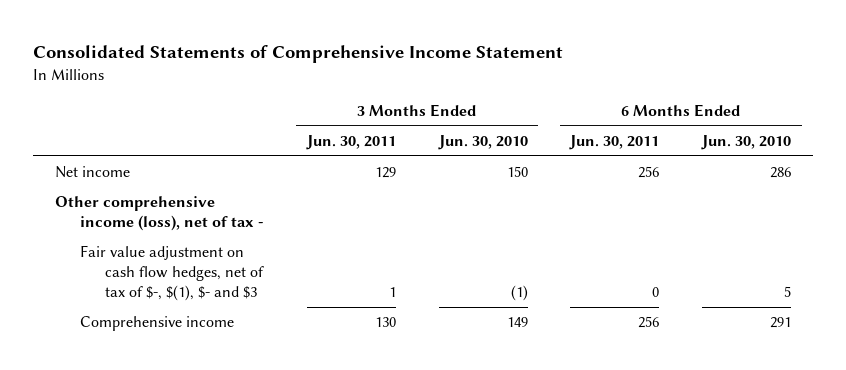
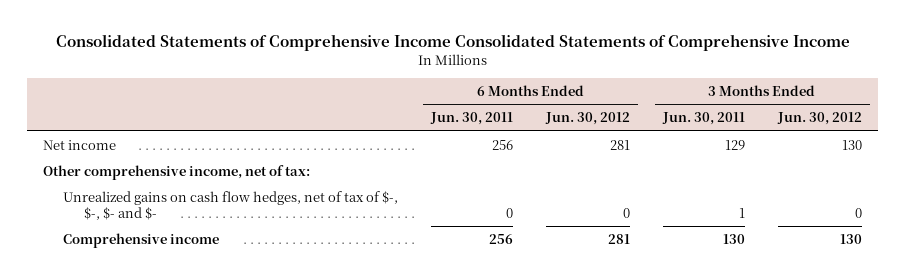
[33,45,564,64] Consolidated Statements of Comprehensive Income Statement -> [55,34,850,52] Consolidated Statements of Comprehensive Income Consolidated Statements of Comprehensive Income
[437,135,528,151] Jun. 30, 2010 -> none
[701,135,792,151] Jun. 30, 2010 -> none
none -> [545,112,631,126] Jun. 30, 2012
none -> [776,112,862,126] Jun. 30, 2012
[54,196,264,232] Other comprehensive income (loss), net of tax - -> [43,164,311,180] Other comprehensive income, net of tax:
[79,245,265,302] Fair value adjustment on cash flow hedges, net of tax of $-, $(1), $- and $3 -> [63,190,399,221] Unrealized gains on cash flow hedges, net of tax of $-, $-, $- and $-

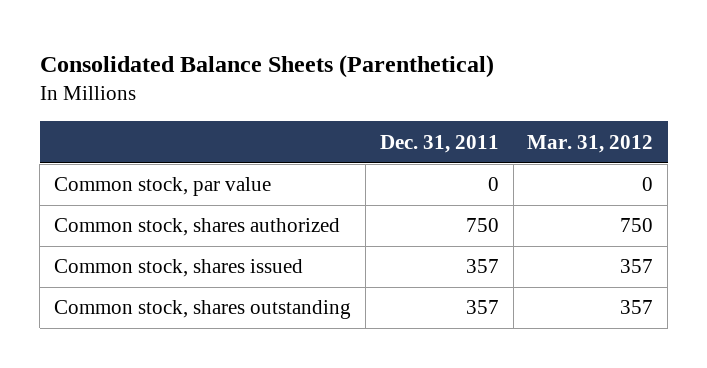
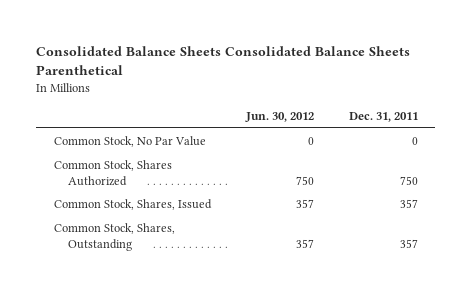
[39,55,494,79] Consolidated Balance Sheets (Parenthetical) -> [36,45,411,75] Consolidated Balance Sheets Consolidated Balance Sheets Parenthetical
[527,134,654,153] Mar. 31, 2012 -> none
none -> [244,111,314,122] Jun. 30, 2012
[54,177,272,197] Common stock, par value -> [53,135,206,147] Common Stock, No Par Value
[54,218,341,237] Common stock, shares authorized -> [53,159,172,186] Common Stock, Shares Authorized
[54,259,304,278] Common stock, shares issued -> [53,198,212,210] Common Stock, Shares, Issued
[54,300,352,320] Common stock, shares outstanding -> [53,222,175,251] Common Stock, Shares, Outstanding

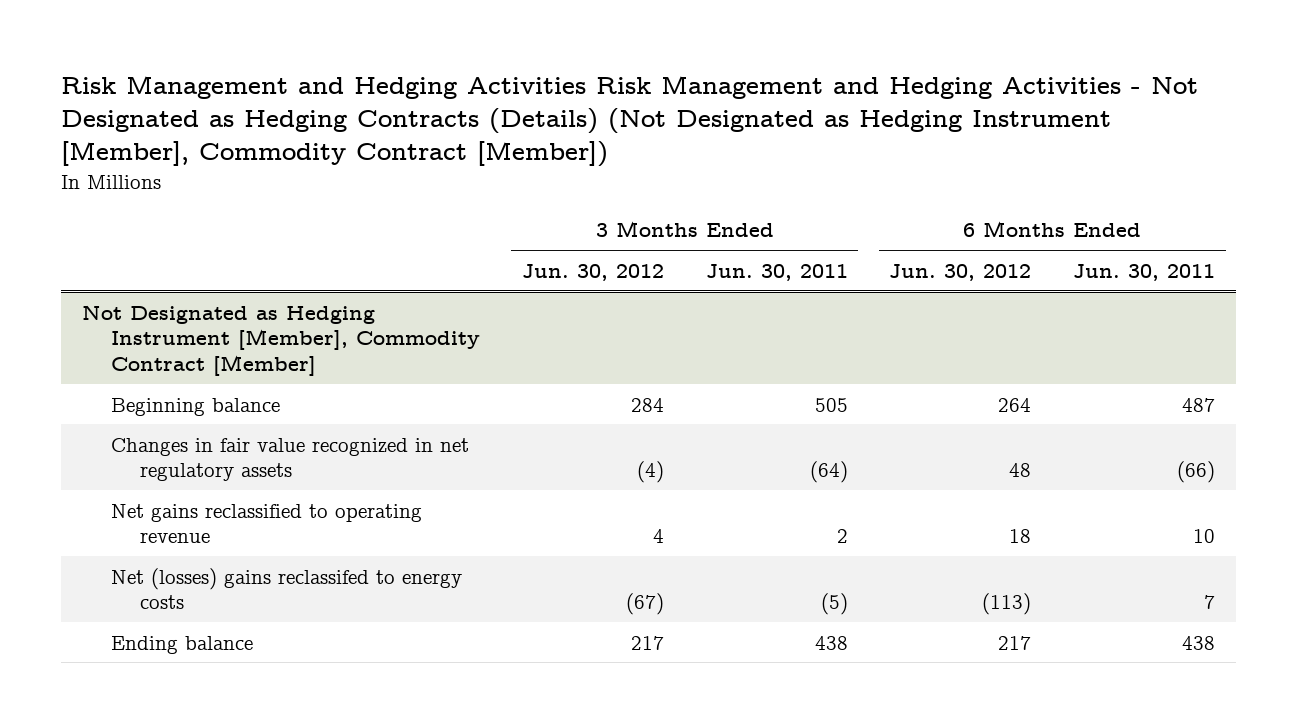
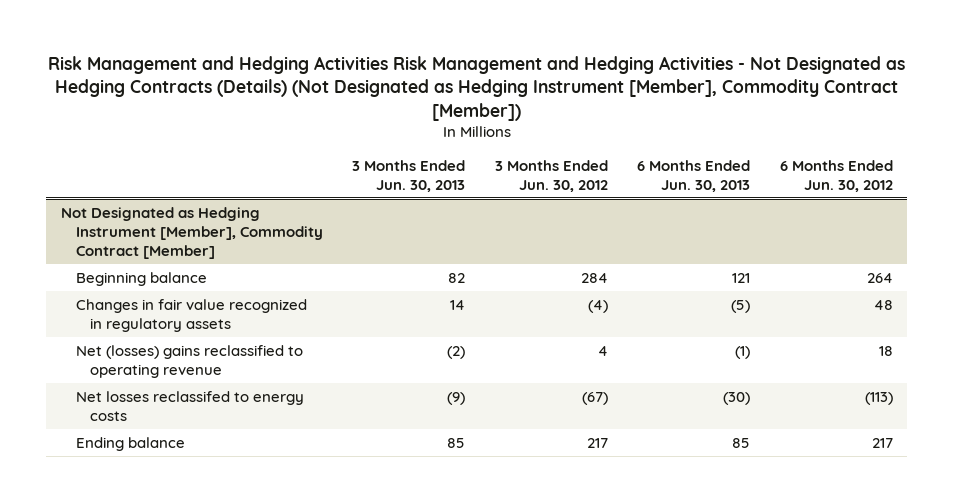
[705,263,848,281] Jun. 30, 2011 -> none
[1073,263,1216,281] Jun. 30, 2011 -> none
none -> [352,159,466,192] 3 Months Ended Jun. 30, 2013
none -> [637,159,751,192] 6 Months Ended Jun. 30, 2013
[110,437,469,482] Changes in fair value recognized in net regulatory assets -> [75,298,307,332] Changes in fair value recognized in regulatory assets
[110,503,422,544] Net gains reclassified to operating revenue -> [75,344,303,378] Net (losses) gains reclassified to operating revenue
[110,567,462,610] Net (losses) gains reclassifed to energy costs -> [75,390,304,421] Net losses reclassifed to energy costs

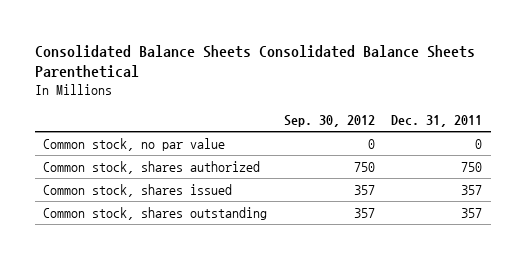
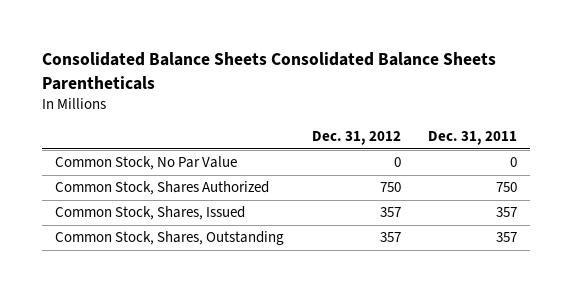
[34,44,475,79] Consolidated Balance Sheets Consolidated Balance Sheets Parenthetical -> [41,52,496,90] Consolidated Balance Sheets Consolidated Balance Sheets Parentheticals
[283,114,375,127] Sep. 30, 2012 -> none
none -> [311,131,401,146] Dec. 31, 2012
[43,138,226,152] Common stock, no par value -> [55,156,238,171] Common Stock, No Par Value
[43,161,261,175] Common stock, shares authorized -> [55,181,270,196] Common Stock, Shares Authorized
[43,184,233,198] Common stock, shares issued -> [55,206,246,221] Common Stock, Shares, Issued
[43,207,268,221] Common stock, shares outstanding -> [55,231,285,246] Common Stock, Shares, Outstanding

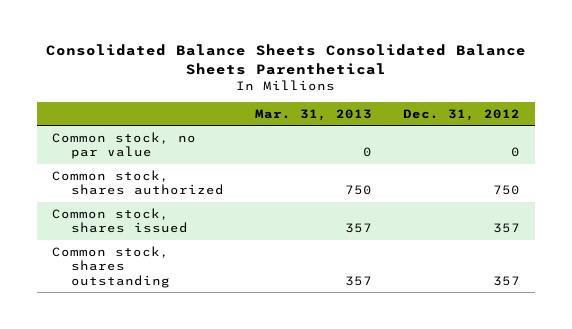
[41,52,496,90] Consolidated Balance Sheets Consolidated Balance Sheets Parentheticals -> [46,44,527,75] Consolidated Balance Sheets Consolidated Balance Sheets Parenthetical
[427,131,517,146] Dec. 31, 2011 -> none
none -> [254,108,372,121] Mar. 31, 2013
[55,156,238,171] Common Stock, No Par Value -> [52,131,197,160] Common stock, no par value
[55,181,270,196] Common Stock, Shares Authorized -> [52,169,224,196] Common stock, shares authorized
[55,206,246,221] Common Stock, Shares, Issued -> [52,207,188,234] Common stock, shares issued
[55,231,285,246] Common Stock, Shares, Outstanding -> [52,245,170,288] Common stock, shares outstanding

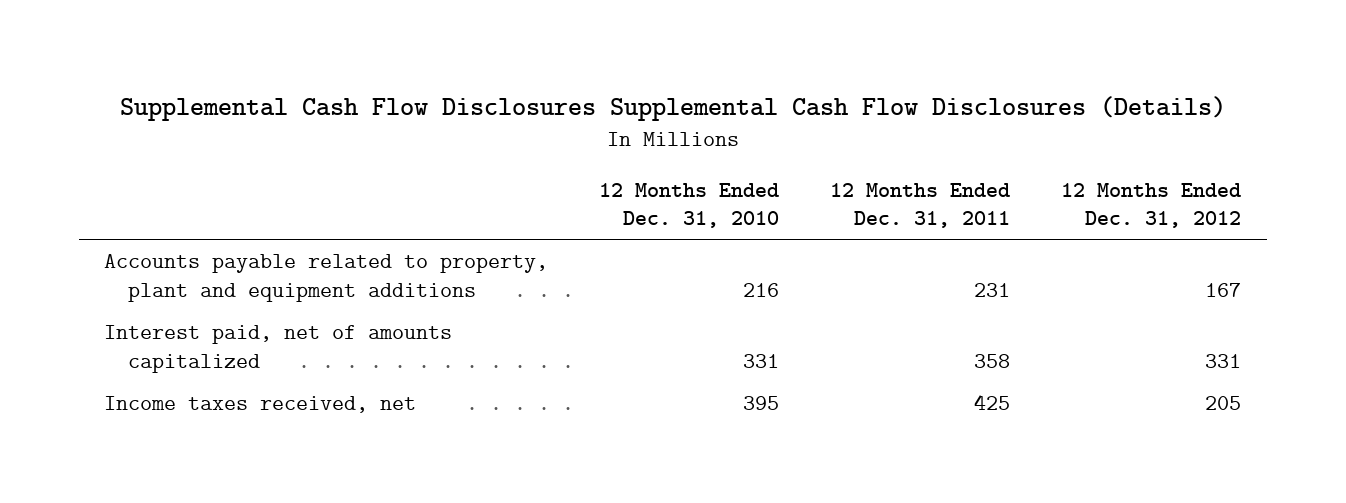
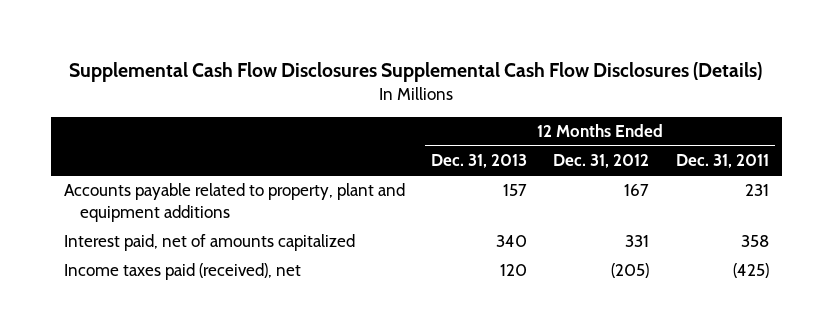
[599,182,780,229] 12 Months Ended Dec. 31, 2010 -> none
none -> [431,154,528,169] Dec. 31, 2013
[104,396,417,414] Income taxes received, net -> [64,263,302,281] Income taxes paid (received), net
[974,394,1011,411] 425 -> [732,263,769,279] (425)
[1205,396,1242,411] 205 -> [611,263,650,279] (205)

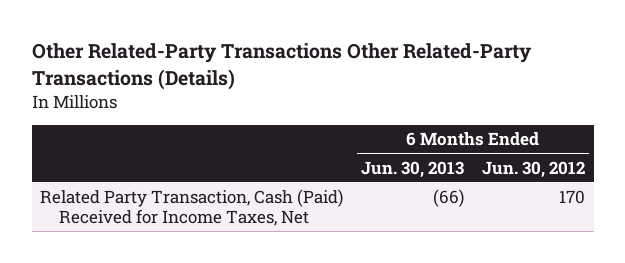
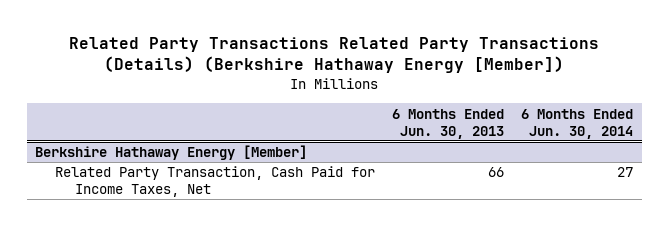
[31,43,532,90] Other Related-Party Transactions Other Related-Party Transactions (Details) -> [69,36,600,74] Related Party Transactions Related Party Transactions (Details) (Berkshire Hathaway Energy [Member])
[481,160,585,178] Jun. 30, 2012 -> none
none -> [521,108,634,139] 6 Months Ended Jun. 30, 2014
none -> [35,145,308,161] Berkshire Hathaway Energy [Member]
[40,189,344,227] Related Party Transaction, Cash (Paid) Received for Income Taxes, Net -> [55,166,376,198] Related Party Transaction, Cash Paid for Income Taxes, Net
[433,189,465,208] (66) -> [488,167,505,178] 66

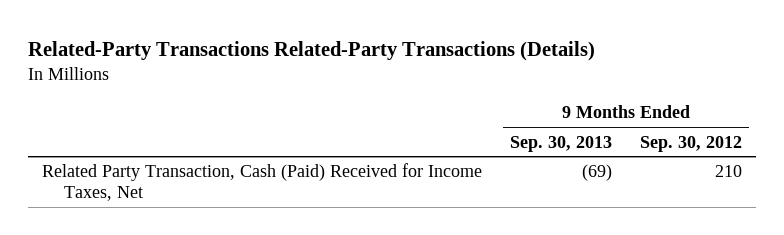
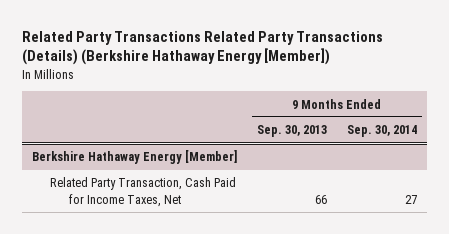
[28,40,596,61] Related-Party Transactions Related-Party Transactions (Details) -> [22,30,384,66] Related Party Transactions Related Party Transactions (Details) (Berkshire Hathaway Energy [Member])
[640,135,743,152] Sep. 30, 2012 -> none
none -> [346,125,417,138] Sep. 30, 2014
none -> [32,150,238,165] Berkshire Hathaway Energy [Member]
[42,163,483,202] Related Party Transaction, Cash (Paid) Received for Income Taxes, Net -> [50,177,237,207] Related Party Transaction, Cash Paid for Income Taxes, Net
[582,164,613,182] (69) -> [314,194,327,204] 66

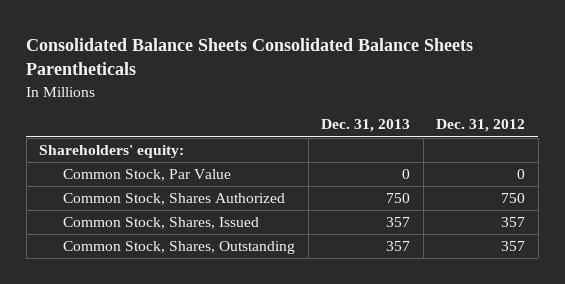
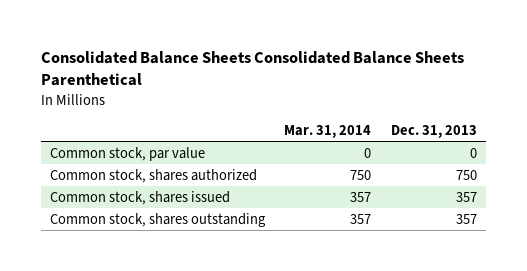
[26,37,474,76] Consolidated Balance Sheets Consolidated Balance Sheets Parentheticals -> [40,51,464,87] Consolidated Balance Sheets Consolidated Balance Sheets Parenthetical
[436,119,526,133] Dec. 31, 2012 -> none
none -> [284,125,372,139] Mar. 31, 2014
[39,145,185,159] Shareholders' equity: -> none
[63,169,232,182] Common Stock, Par Value -> [50,146,206,161] Common stock, par value
[63,193,286,206] Common Stock, Shares Authorized -> [50,168,258,183] Common stock, shares authorized
[63,217,260,230] Common Stock, Shares, Issued -> [50,190,231,205] Common stock, shares issued
[63,241,296,255] Common Stock, Shares, Outstanding -> [50,212,267,227] Common stock, shares outstanding

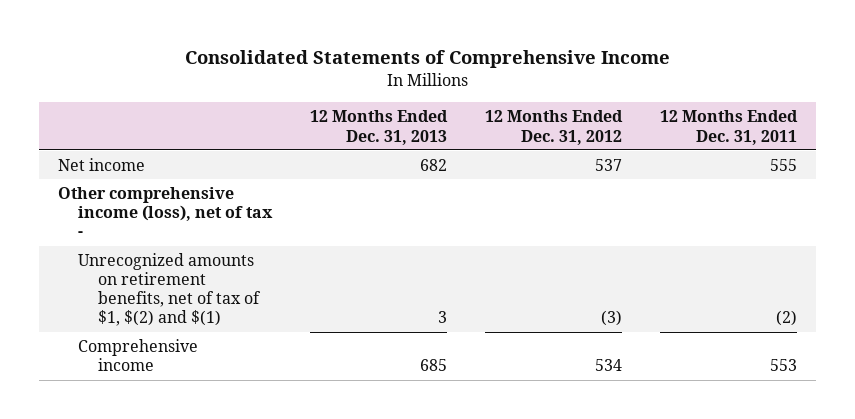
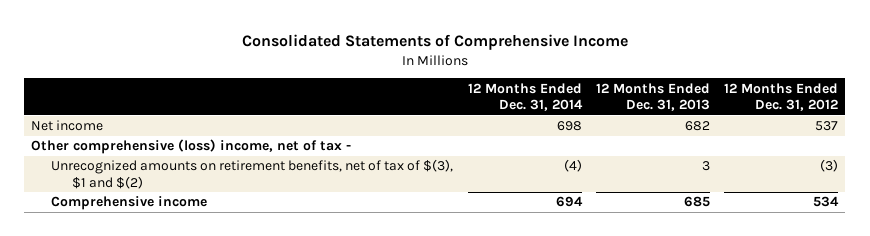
[659,110,798,145] 12 Months Ended Dec. 31, 2011 -> none
none -> [467,82,583,111] 12 Months Ended Dec. 31, 2014
[58,187,273,238] Other comprehensive income (loss), net of tax - -> [31,139,352,155] Other comprehensive (loss) income, net of tax -
[77,253,261,327] Unrecognized amounts on retirement benefits, net of tax of $1, $(2) and $(1) -> [51,159,454,189] Unrecognized amounts on retirement benefits, net of tax of $(3), $1 and $(2)

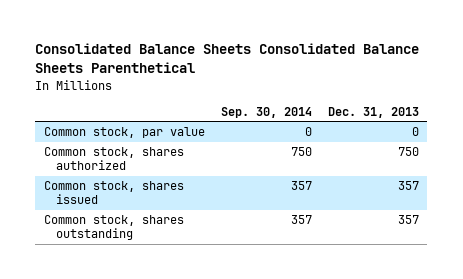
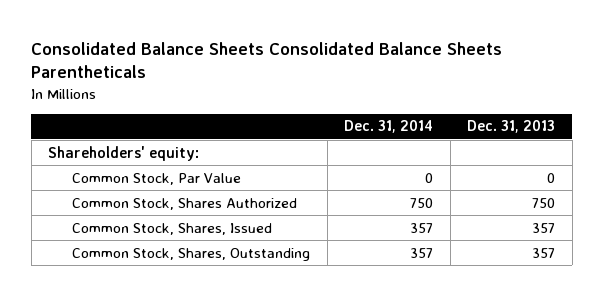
[35,43,420,74] Consolidated Balance Sheets Consolidated Balance Sheets Parenthetical -> [31,41,503,79] Consolidated Balance Sheets Consolidated Balance Sheets Parentheticals
[220,107,312,119] Sep. 30, 2014 -> none
none -> [344,120,434,134] Dec. 31, 2014
none -> [48,145,200,161] Shareholders' equity:
[43,127,205,139] Common stock, par value -> [72,172,242,185] Common Stock, Par Value
[43,147,184,171] Common stock, shares authorized -> [72,197,298,210] Common Stock, Shares Authorized
[43,181,184,205] Common stock, shares issued -> [72,222,273,235] Common Stock, Shares, Issued
[43,215,184,241] Common stock, shares outstanding -> [72,247,311,261] Common Stock, Shares, Outstanding

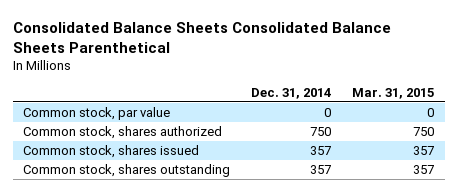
[31,41,503,79] Consolidated Balance Sheets Consolidated Balance Sheets Parentheticals -> [12,21,391,53] Consolidated Balance Sheets Consolidated Balance Sheets Parenthetical
[467,120,556,134] Dec. 31, 2013 -> none
none -> [352,88,435,100] Mar. 31, 2015
[48,145,200,161] Shareholders' equity: -> none
[72,172,242,185] Common Stock, Par Value -> [23,106,171,120] Common stock, par value
[72,197,298,210] Common Stock, Shares Authorized -> [23,125,223,139] Common stock, shares authorized
[72,222,273,235] Common Stock, Shares, Issued -> [23,144,200,158] Common stock, shares issued
[72,247,311,261] Common Stock, Shares, Outstanding -> [23,163,231,177] Common stock, shares outstanding

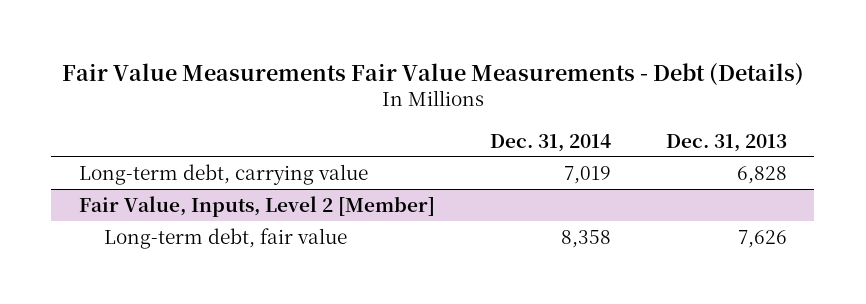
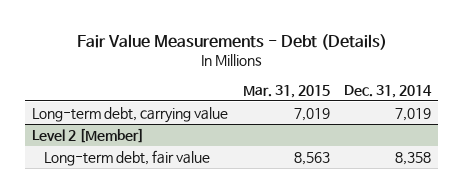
[61,62,804,86] Fair Value Measurements Fair Value Measurements - Debt (Details) -> [76,33,387,50] Fair Value Measurements - Debt (Details)
[665,133,787,152] Dec. 31, 2013 -> none
none -> [242,85,330,99] Mar. 31, 2015
[78,195,435,217] Fair Value, Inputs, Level 2 [Member] -> [32,127,145,143] Level 2 [Member]

